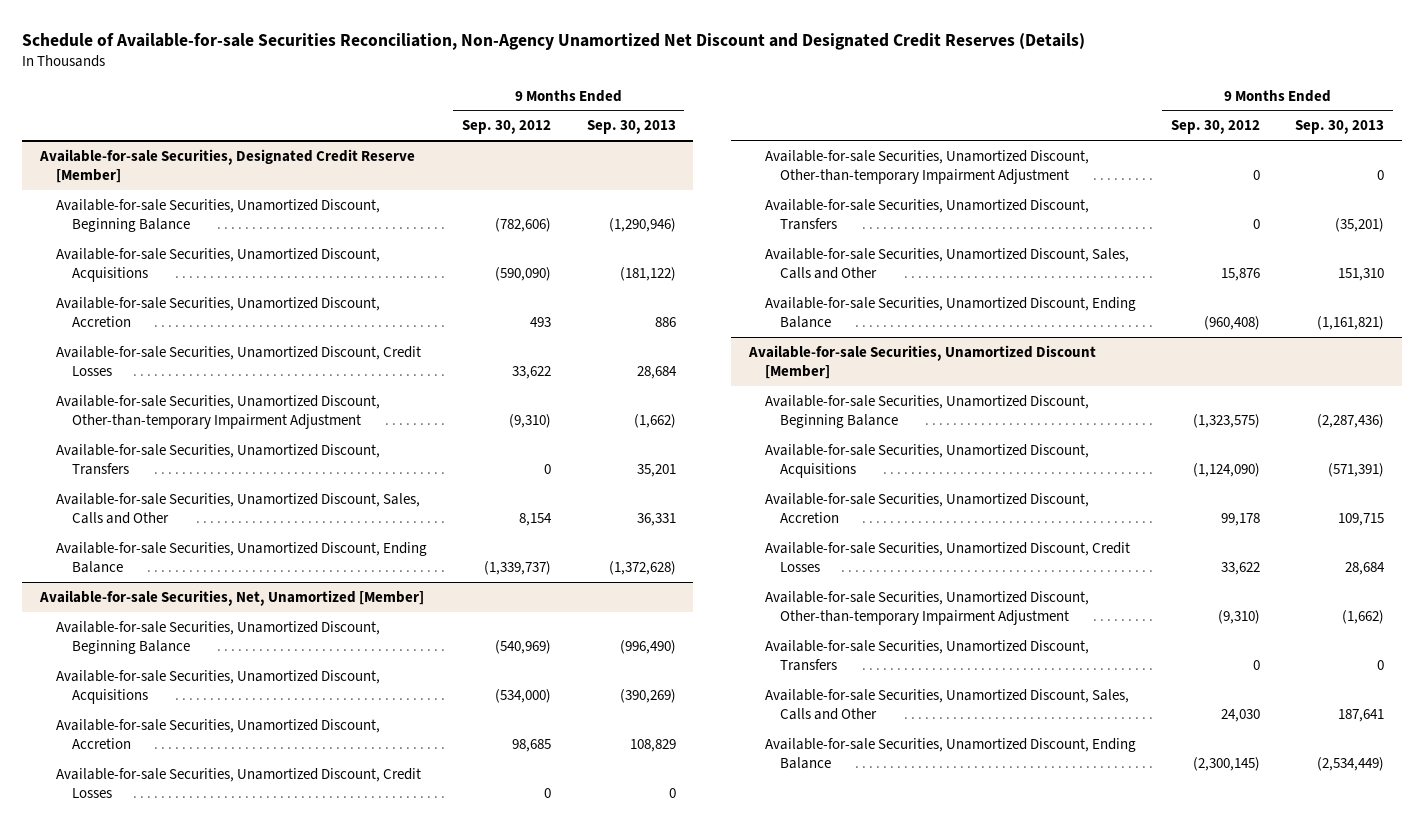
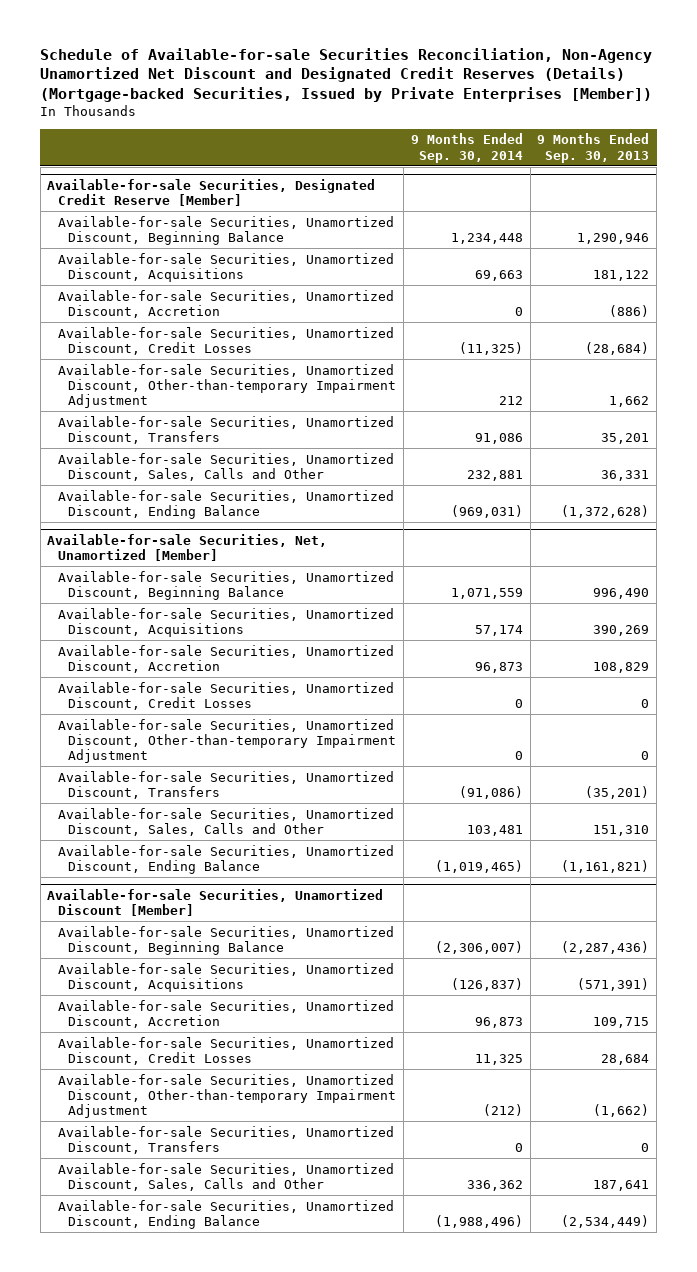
[22,32,1086,50] Schedule of Available-for-sale Securities Reconciliation, Non-Agency Unamortized Net Discount and Designated Credit Reserves (Details) -> [40,47,653,103] Schedule of Available-for-sale Securities Reconciliation, Non-Agency Unamortized Net Discount and Designated Credit Reserves (Details) (Mortgage-backed Securities, Issued by Private Enterprises [Member])
[462,120,552,135] Sep. 30, 2012 -> none
none -> [410,133,523,163] 9 Months Ended Sep. 30, 2014
[608,218,676,233] (1,290,946) -> [577,232,650,244] 1,290,946
[619,267,676,282] (181,122) -> [593,269,650,281] 181,122
[654,317,676,328] 886 -> [609,304,650,317] (886)
[636,366,677,380] 28,684 -> [585,341,650,355] (28,684)
[633,414,676,429] (1,662) -> [609,395,650,407] 1,662
[619,640,676,655] (996,490) -> [593,587,650,599] 996,490
[619,689,676,704] (390,269) -> [593,624,650,636] 390,269

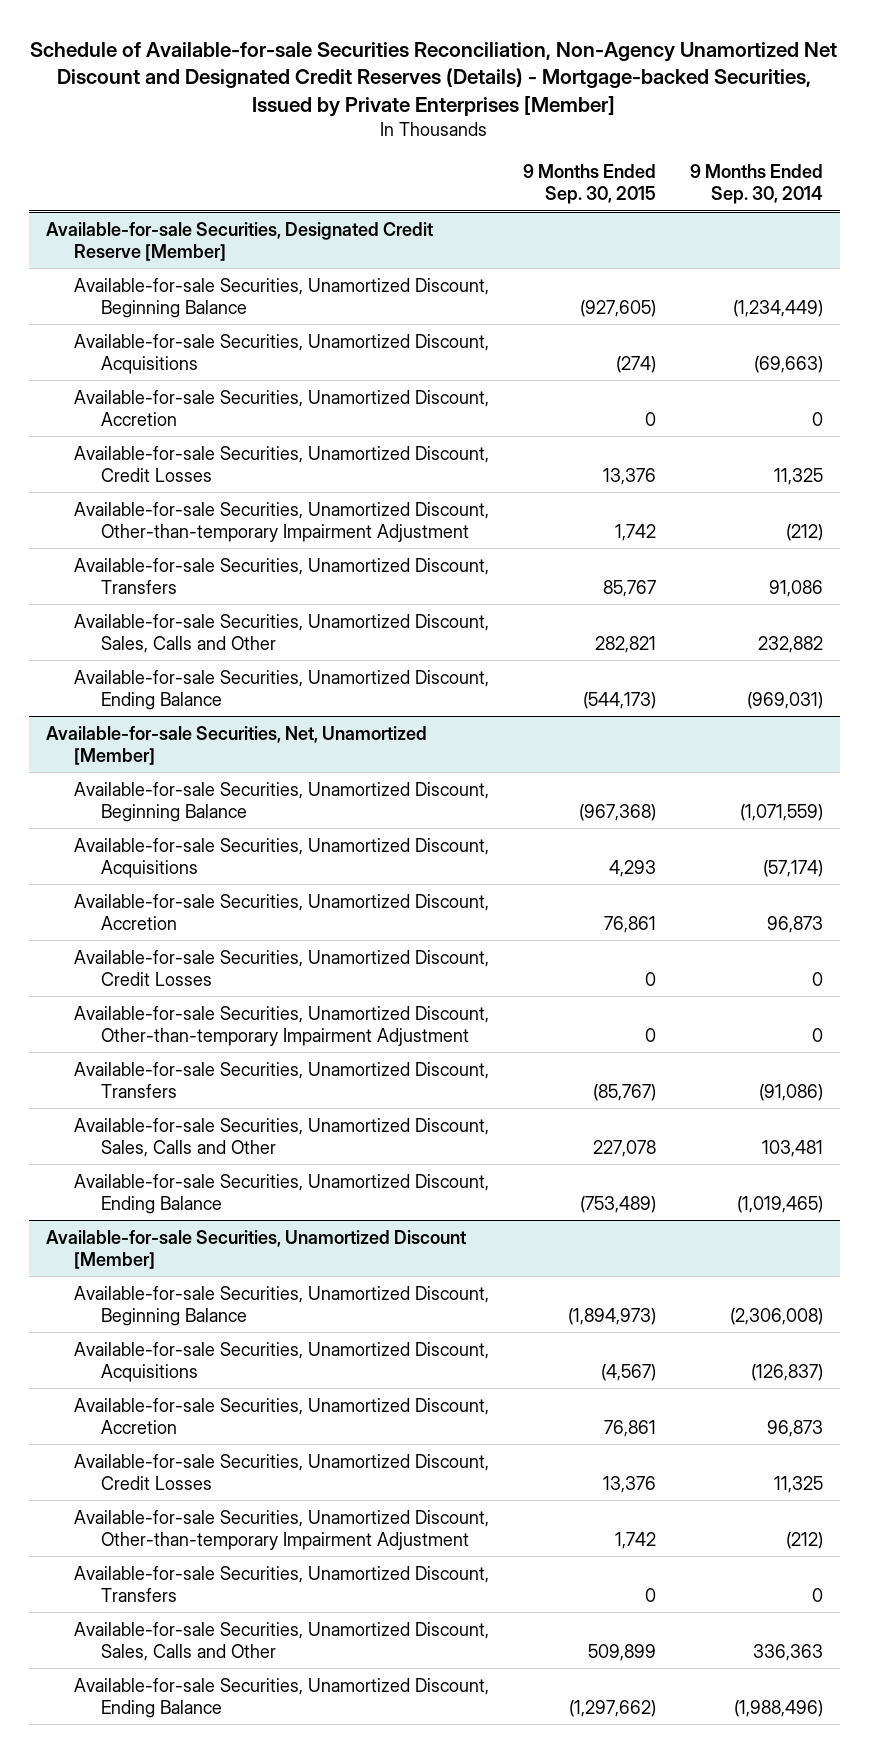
[40,47,653,103] Schedule of Available-for-sale Securities Reconciliation, Non-Agency Unamortized Net Discount and Designated Credit Reserves (Details) (Mortgage-backed Securities, Issued by Private Enterprises [Member]) -> [30,41,838,118] Schedule of Available-for-sale Securities Reconciliation, Non-Agency Unamortized Net Discount and Designated Credit Reserves (Details) - Mortgage-backed Securities, Issued by Private Enterprises [Member]
[537,133,650,163] 9 Months Ended Sep. 30, 2013 -> none
none -> [522,164,656,205] 9 Months Ended Sep. 30, 2015
[450,232,523,244] 1,234,448 -> [733,299,824,317] (1,234,449)
[474,269,523,281] 69,663 -> [754,355,824,373] (69,663)
[458,341,523,355] (11,325) -> [774,467,824,485] 11,325
[498,395,523,405] 212 -> [786,523,824,541] (212)
[466,469,523,481] 232,881 -> [758,635,824,653] 232,882
[450,587,523,599] 1,071,559 -> [740,803,824,821] (1,071,559)
[474,624,523,636] 57,174 -> [763,859,824,877] (57,174)
[434,940,523,954] (2,306,007) -> [730,1307,824,1325] (2,306,008)
[466,1179,523,1191] 336,362 -> [753,1643,824,1661] 336,363

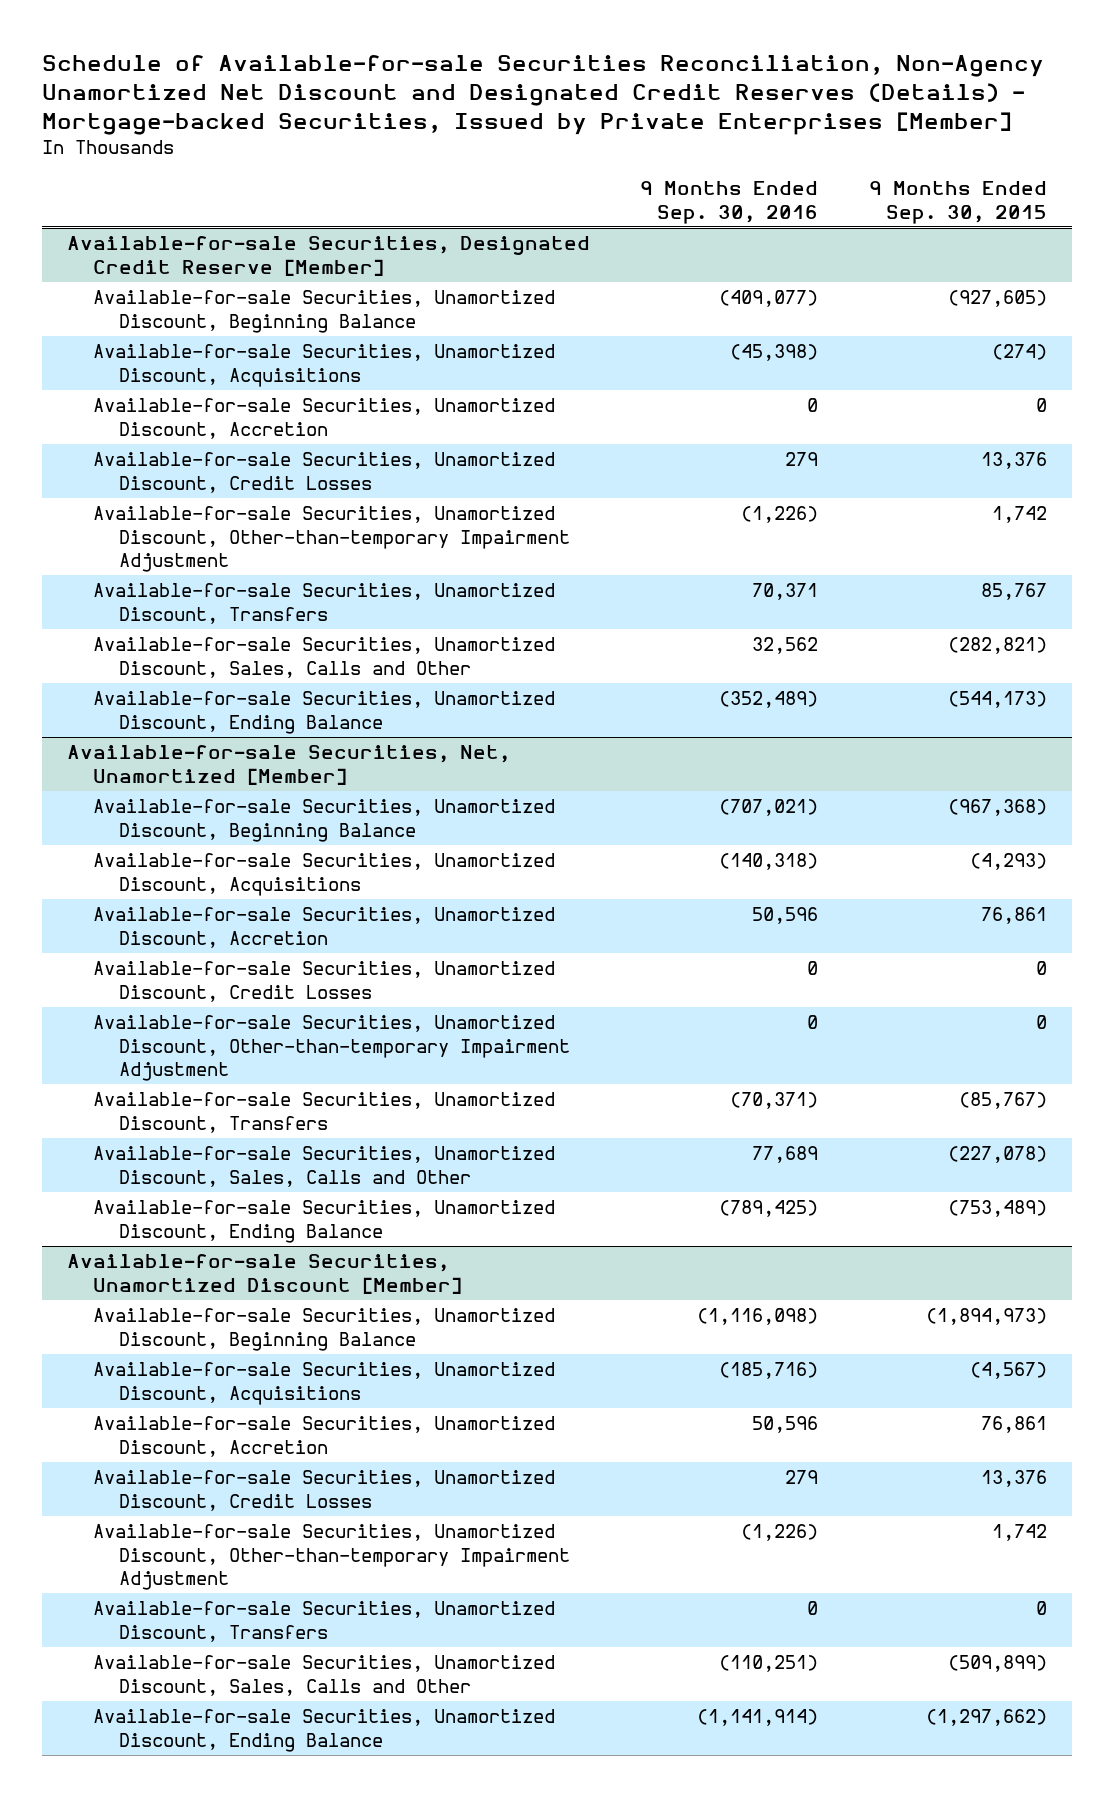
[690,164,824,205] 9 Months Ended Sep. 30, 2014 -> none
none -> [640,181,819,224] 9 Months Ended Sep. 30, 2016
[594,635,656,653] 282,821 -> [947,637,1047,655] (282,821)
[608,859,656,877] 4,293 -> [969,853,1047,871] (4,293)
[592,1139,656,1157] 227,078 -> [947,1146,1047,1164] (227,078)
[587,1643,656,1661] 509,899 -> [947,1655,1047,1673] (509,899)

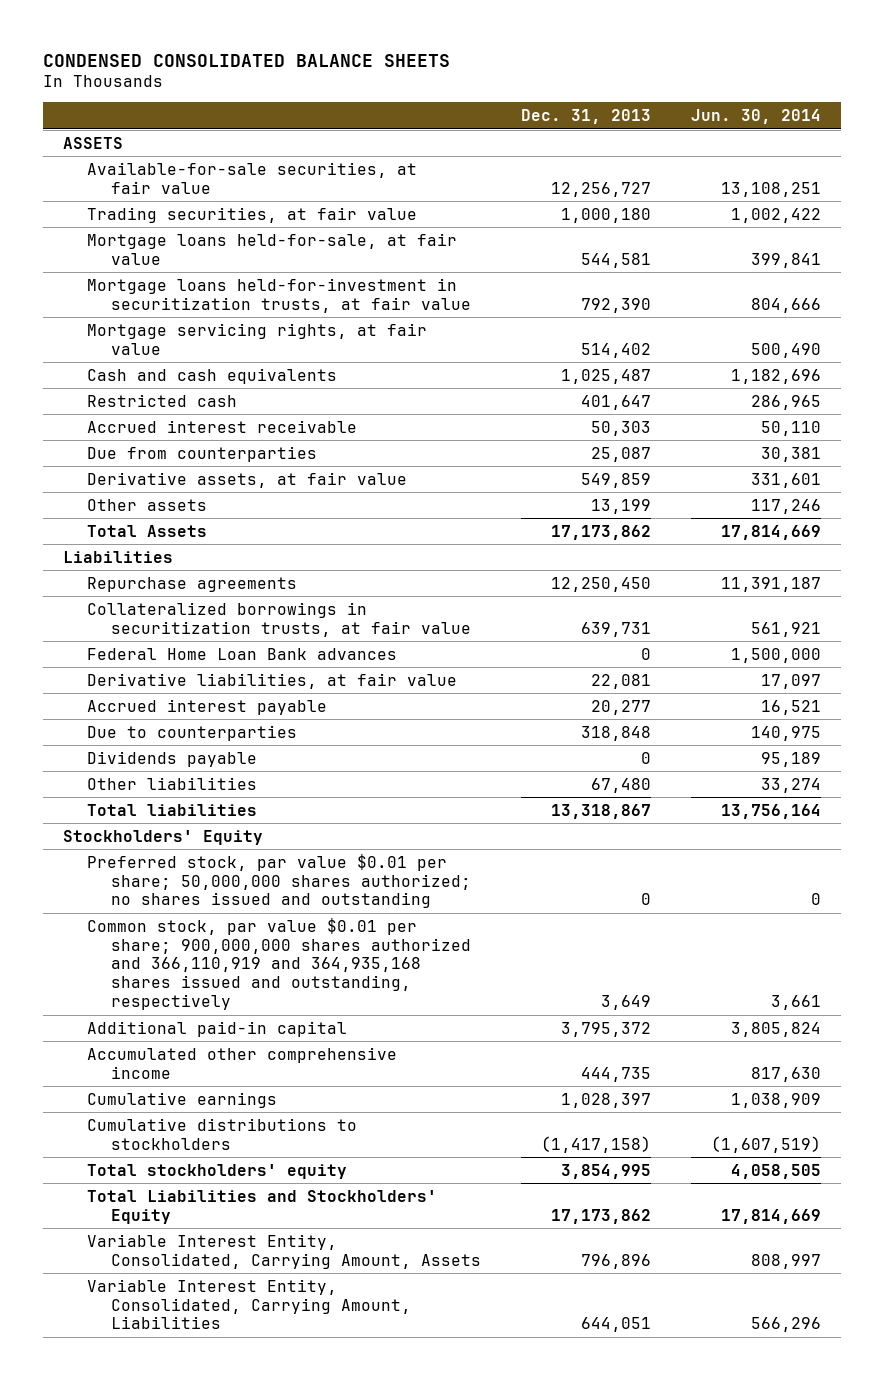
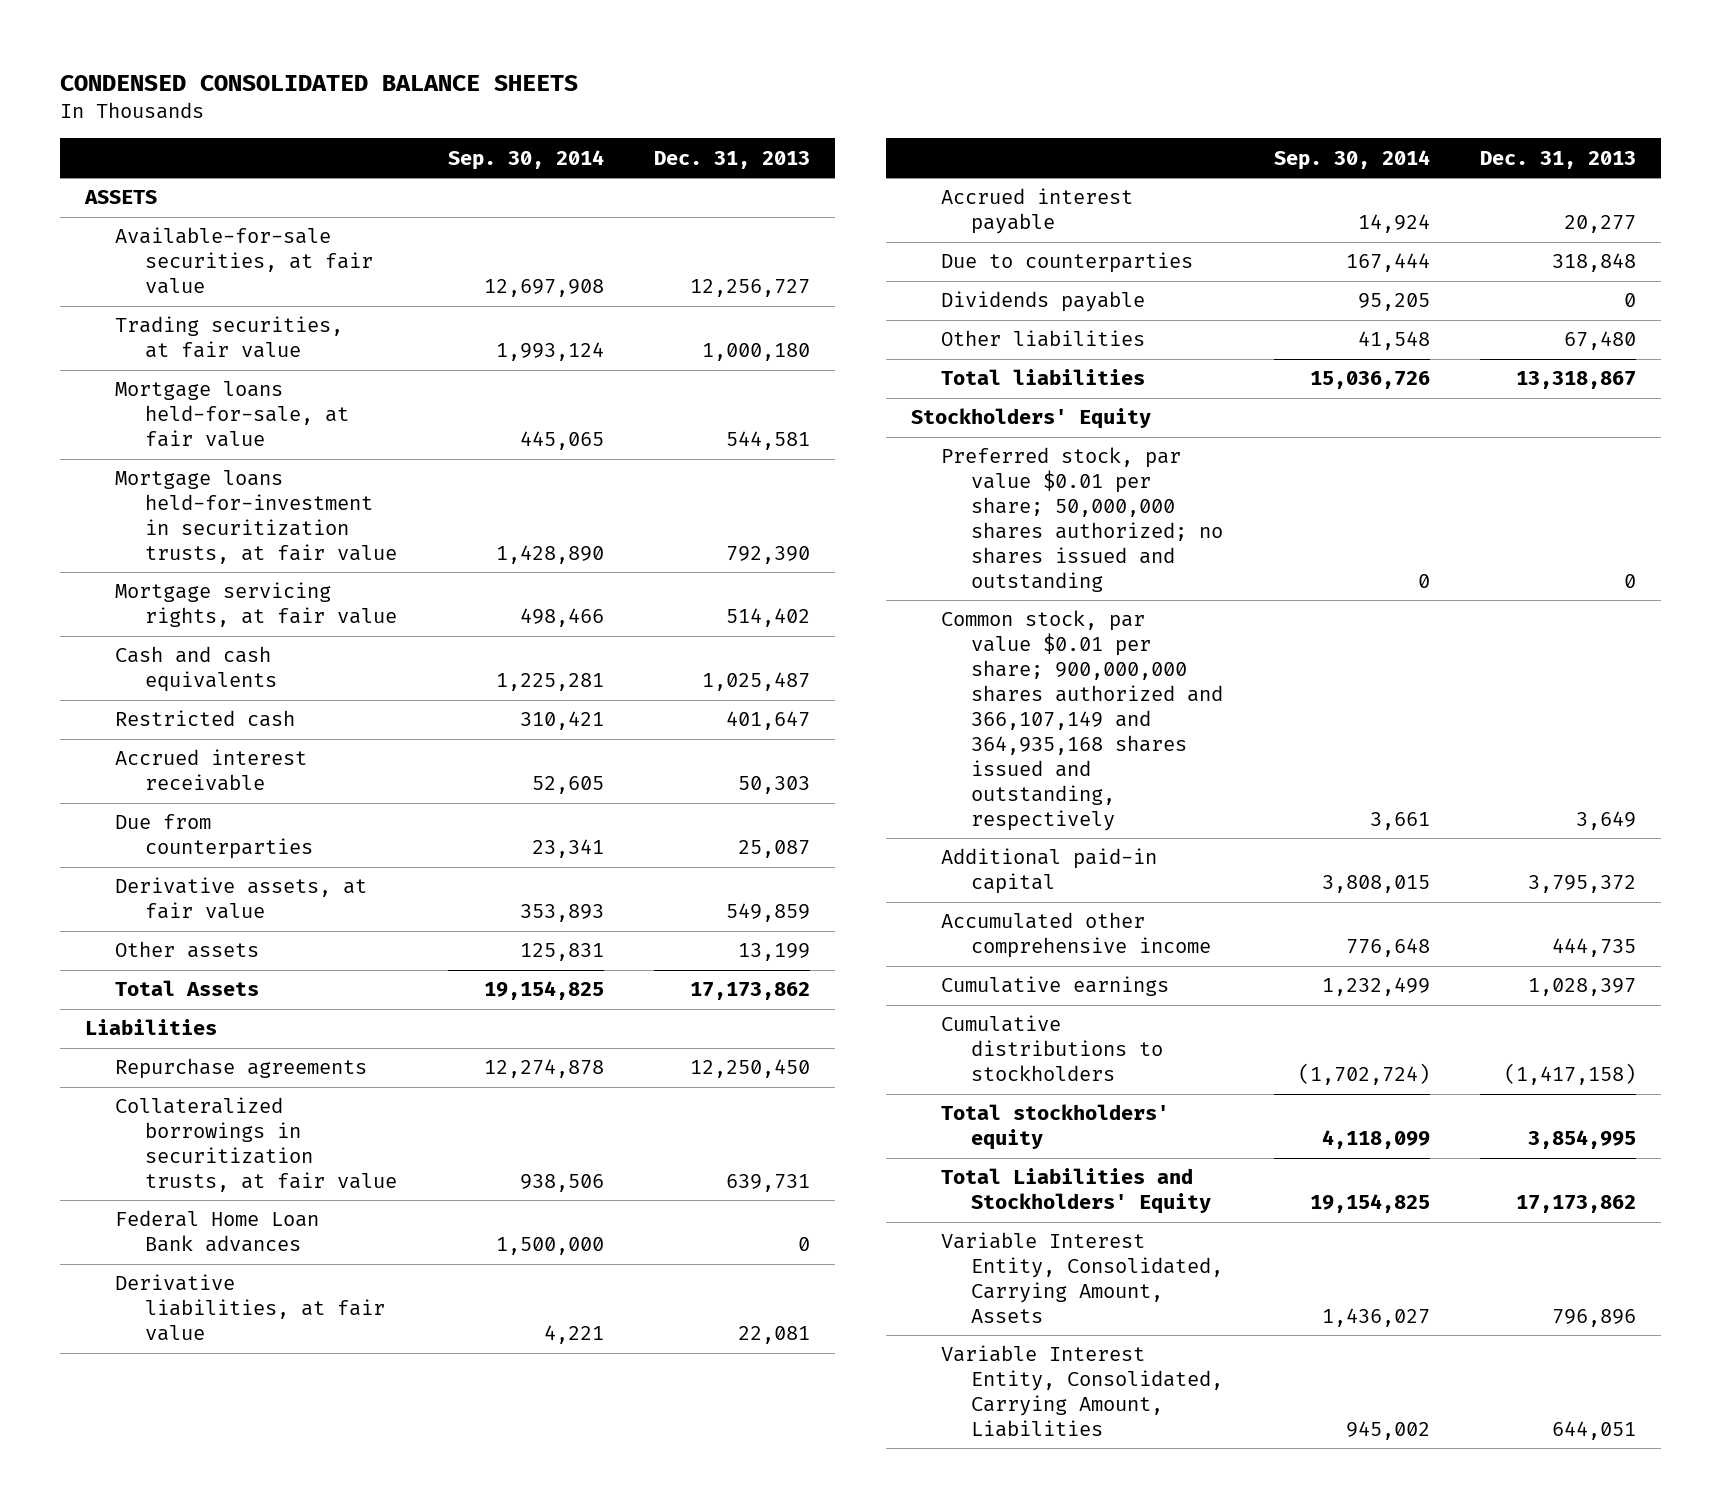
[691,109,822,125] Jun. 30, 2014 -> none
none -> [447,149,604,170] Sep. 30, 2014
[86,917,471,1011] Common stock, par value $0.01 per share; 900,000,000 shares authorized and 366,110,919 and 364,935,168 shares issued and outstanding, respectively -> [941,610,1223,831] Common stock, par value $0.01 per share; 900,000,000 shares authorized and 366,107,149 and 364,935,168 shares issued and outstanding, respectively

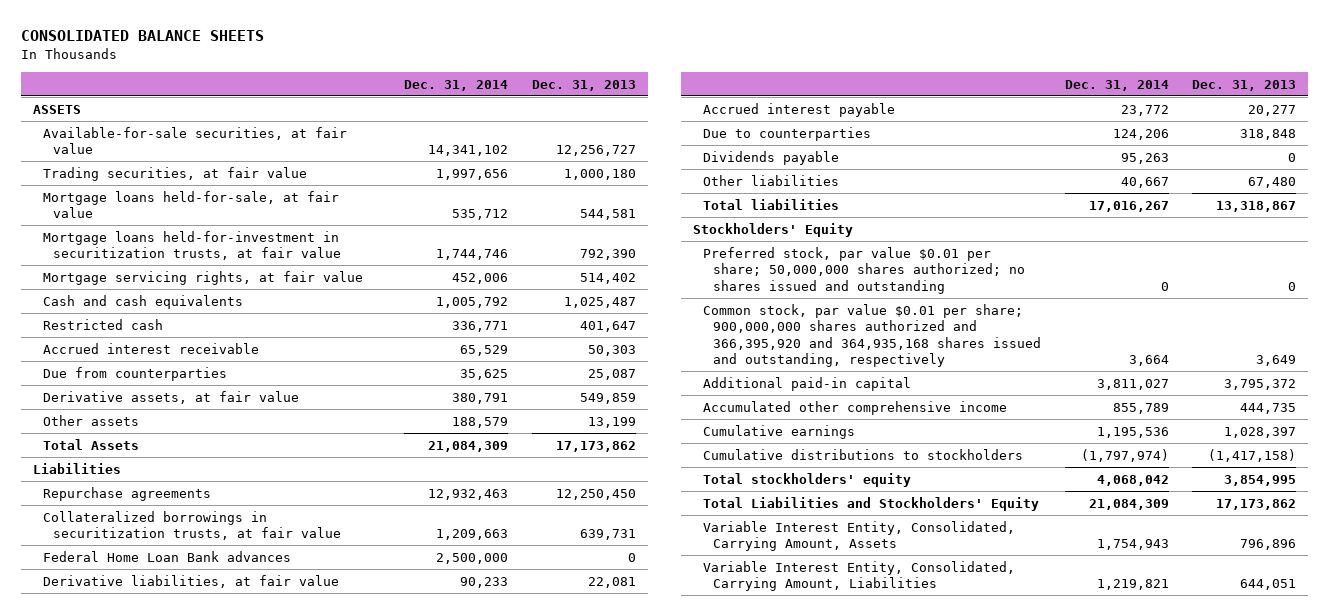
[59,75,578,92] CONDENSED CONSOLIDATED BALANCE SHEETS -> [20,30,264,42] CONSOLIDATED BALANCE SHEETS
[447,149,604,170] Sep. 30, 2014 -> none
none -> [404,79,509,91] Dec. 31, 2014
[941,610,1223,831] Common stock, par value $0.01 per share; 900,000,000 shares authorized and 366,107,149 and 364,935,168 shares issued and outstanding, respectively -> [702,303,1041,368] Common stock, par value $0.01 per share; 900,000,000 shares authorized and 366,395,920 and 364,935,168 shares issued and outstanding, respectively

